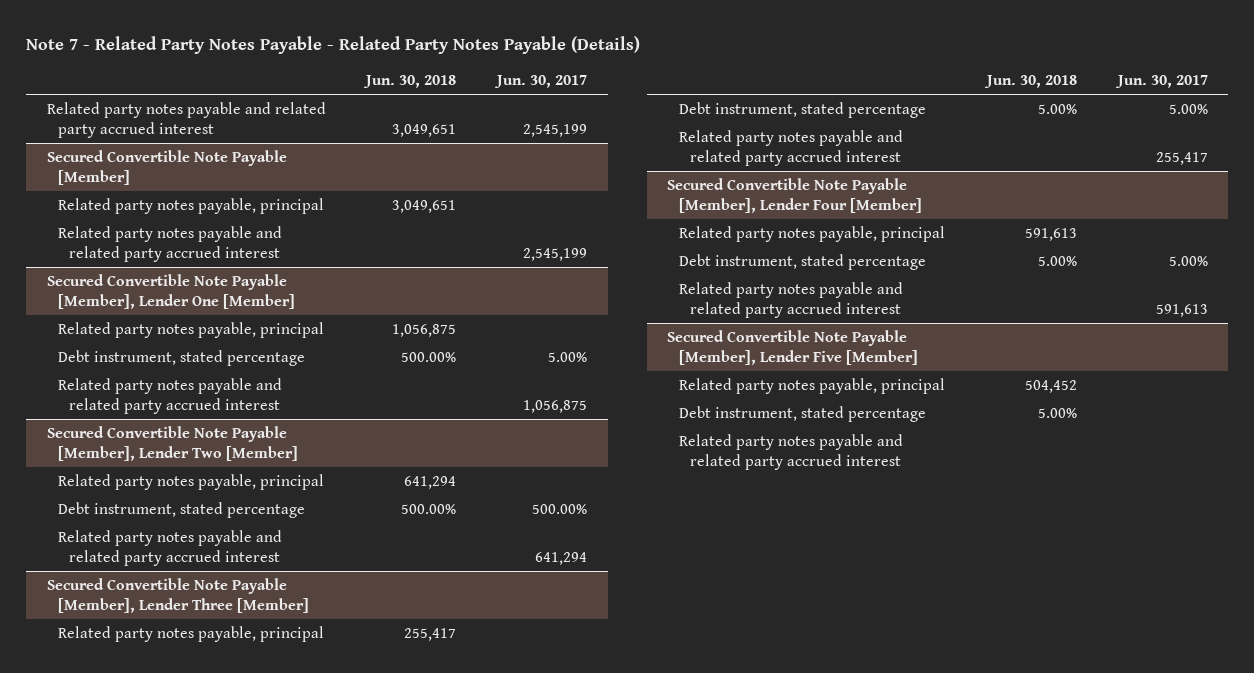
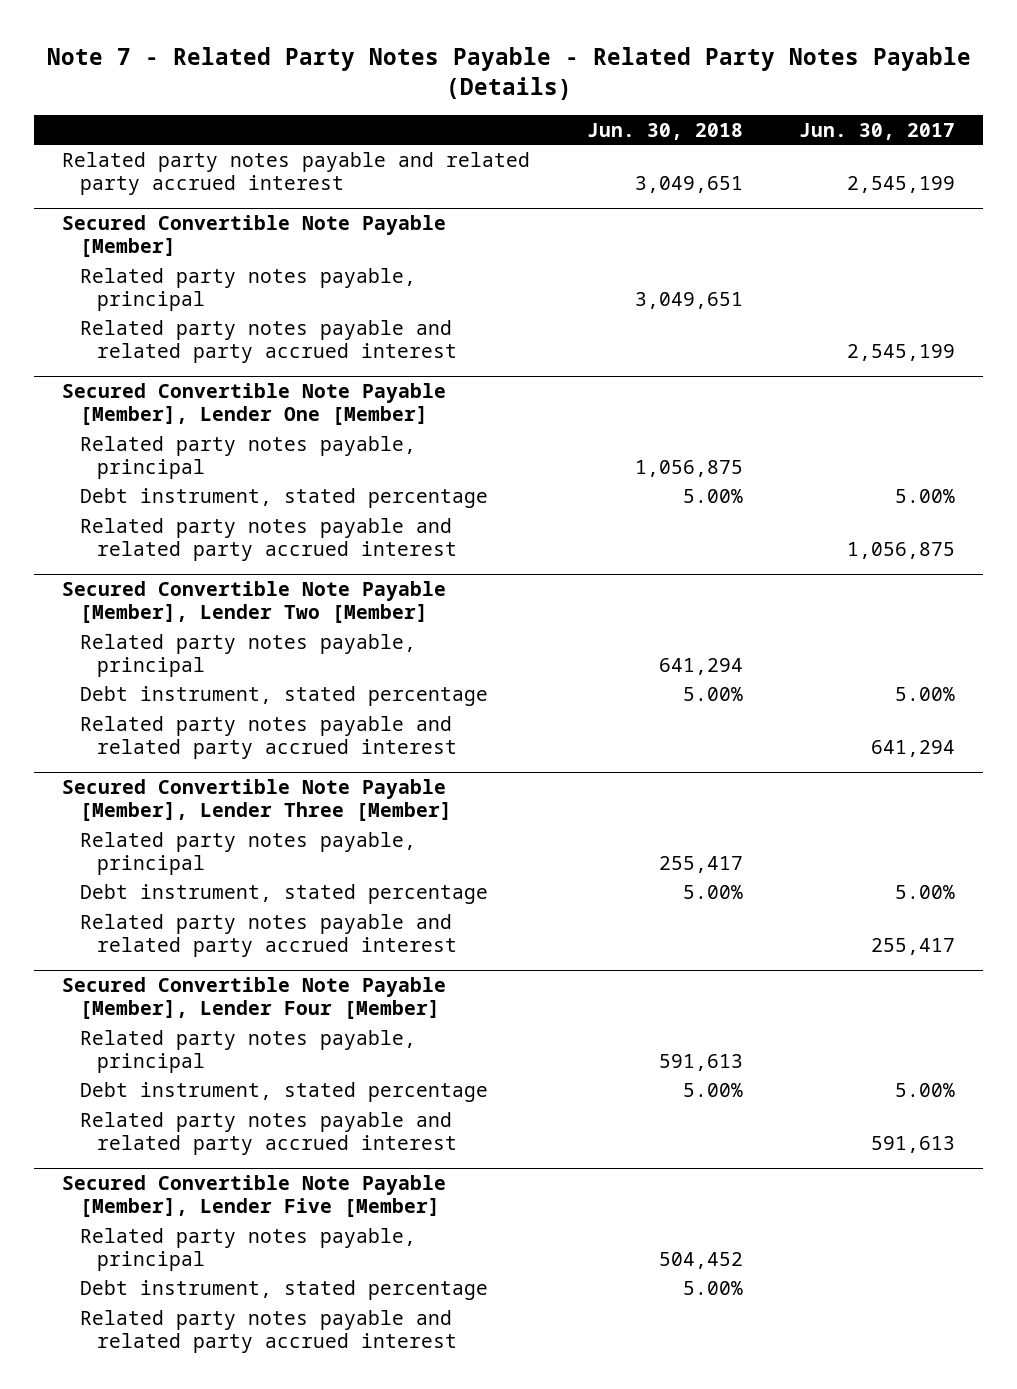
[401,351,457,362] 500.00% -> [682,488,743,503] 5.00%
[401,503,457,514] 500.00% -> [682,686,743,701] 5.00%
[532,503,588,514] 500.00% -> [894,686,955,701] 5.00%

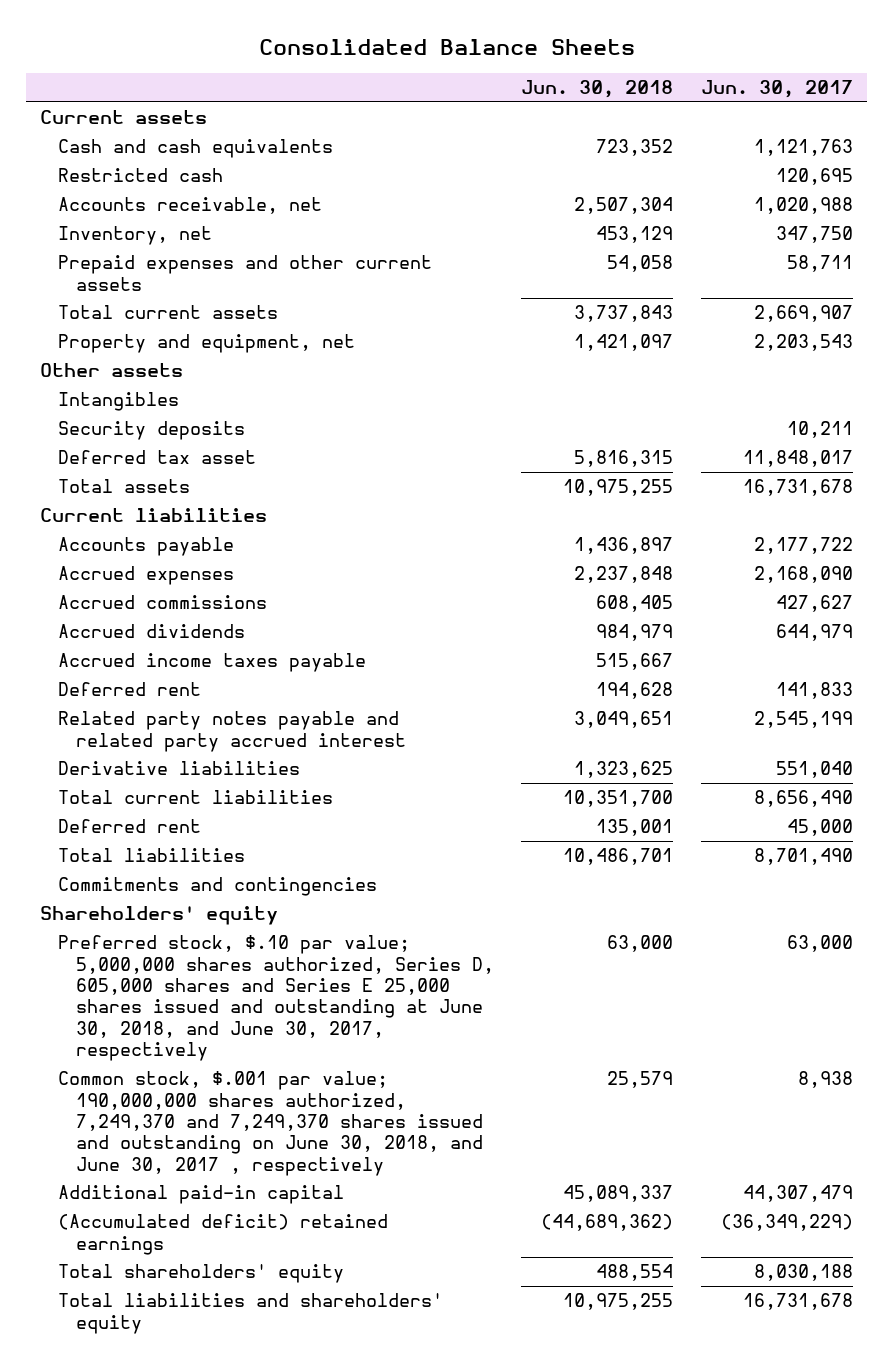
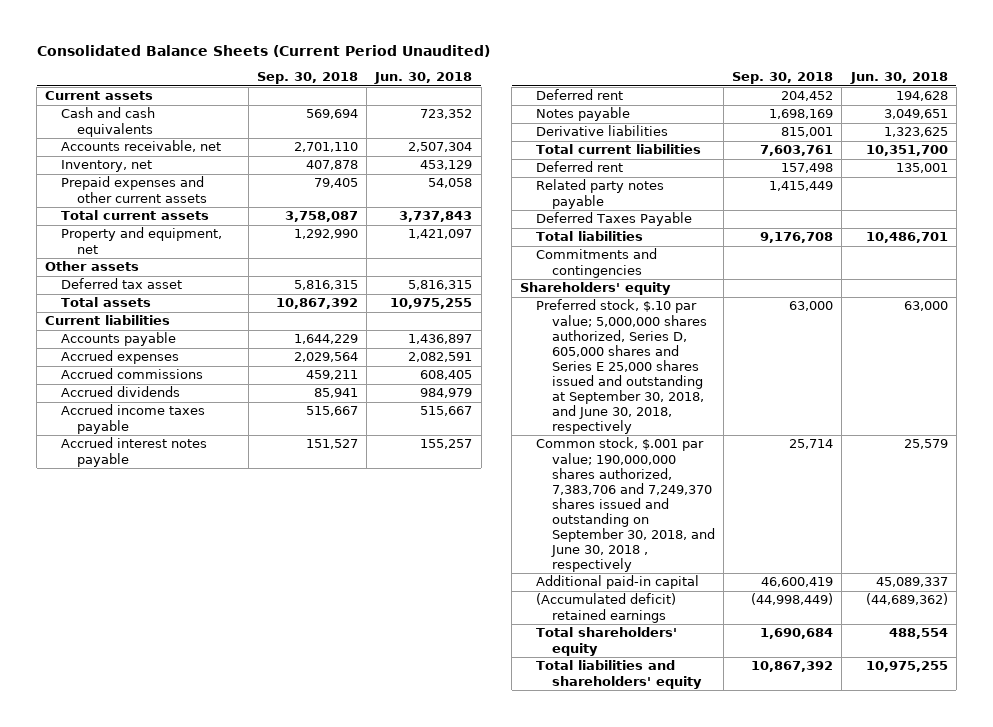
[258,38,635,55] Consolidated Balance Sheets -> [36,44,490,57] Consolidated Balance Sheets (Current Period Unaudited)
[701,80,854,99] Jun. 30, 2017 -> none
none -> [257,72,359,85] Sep. 30, 2018
[57,168,223,183] Restricted cash -> none
[57,392,179,412] Intangibles -> none
[57,421,245,441] Security deposits -> none
[574,566,674,584] 2,237,848 -> [408,352,473,363] 2,082,591
none -> [61,437,208,467] Accrued interest notes payable
[57,711,406,752] Related party notes payable and related party accrued interest -> [536,107,631,122] Notes payable
none -> [536,179,665,209] Related party notes payable
none -> [536,212,693,227] Deferred Taxes Payable
[57,935,494,1062] Preferred stock, $.10 par value; 5,000,000 shares authorized, Series D, 605,000 shares and Series E 25,000 shares issued and outstanding at June 30, 2018, and June 30, 2017, respectively -> [536,299,708,434] Preferred stock, $.10 par value; 5,000,000 shares authorized, Series D, 605,000 shares and Series E 25,000 shares issued and outstanding at September 30, 2018, and June 30, 2018, respectively
[57,1071,483,1176] Common stock, $.001 par value; 190,000,000 shares authorized, 7,249,370 and 7,249,370 shares issued and outstanding on June 30, 2018, and June 30, 2017 , respectively -> [536,437,716,572] Common stock, $.001 par value; 190,000,000 shares authorized, 7,383,706 and 7,249,370 shares issued and outstanding on September 30, 2018, and June 30, 2018 , respectively

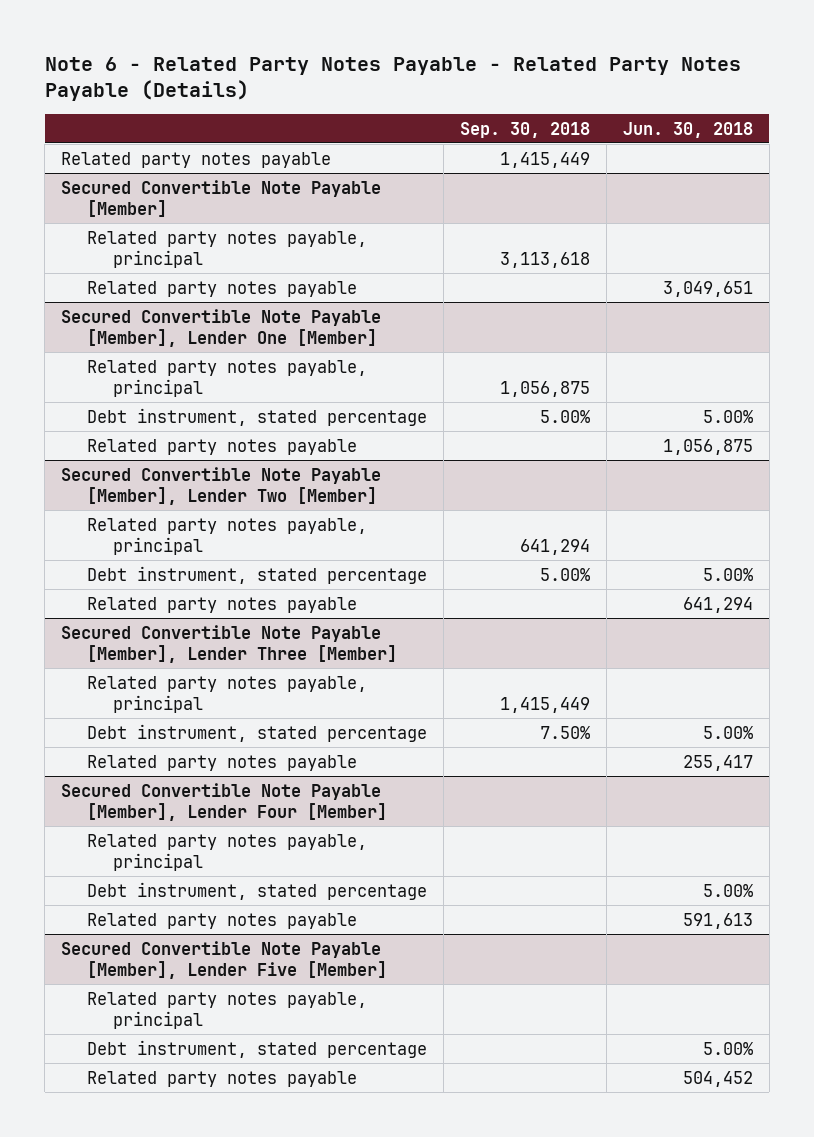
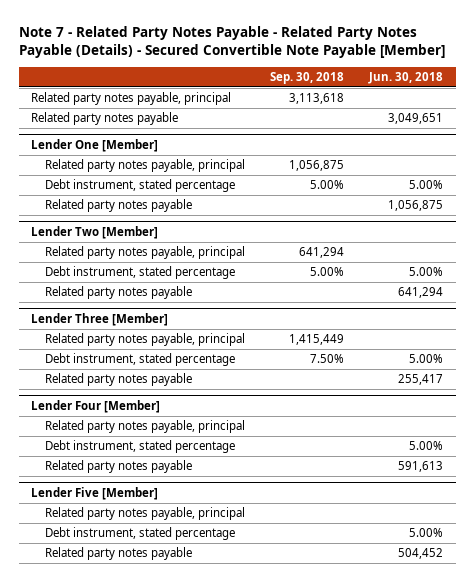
[44,56,741,102] Note 6 - Related Party Notes Payable - Related Party Notes Payable (Details) -> [18,25,445,58] Note 7 - Related Party Notes Payable - Related Party Notes Payable (Details) - Secured Convertible Note Payable [Member]
[61,151,332,168] Related party notes payable -> none
[61,179,382,218] Secured Convertible Note Payable [Member] -> none
[61,308,382,348] Secured Convertible Note Payable [Member], Lender One [Member] -> none
none -> [31,139,159,153] Lender One [Member]
[61,466,382,506] Secured Convertible Note Payable [Member], Lender Two [Member] -> none
none -> [31,226,159,240] Lender Two [Member]
[61,624,397,664] Secured Convertible Note Payable [Member], Lender Three [Member] -> none
none -> [31,313,169,327] Lender Three [Member]
[61,782,387,822] Secured Convertible Note Payable [Member], Lender Four [Member] -> none
none -> [31,400,161,414] Lender Four [Member]
[61,940,387,980] Secured Convertible Note Payable [Member], Lender Five [Member] -> none
none -> [31,487,159,501] Lender Five [Member]

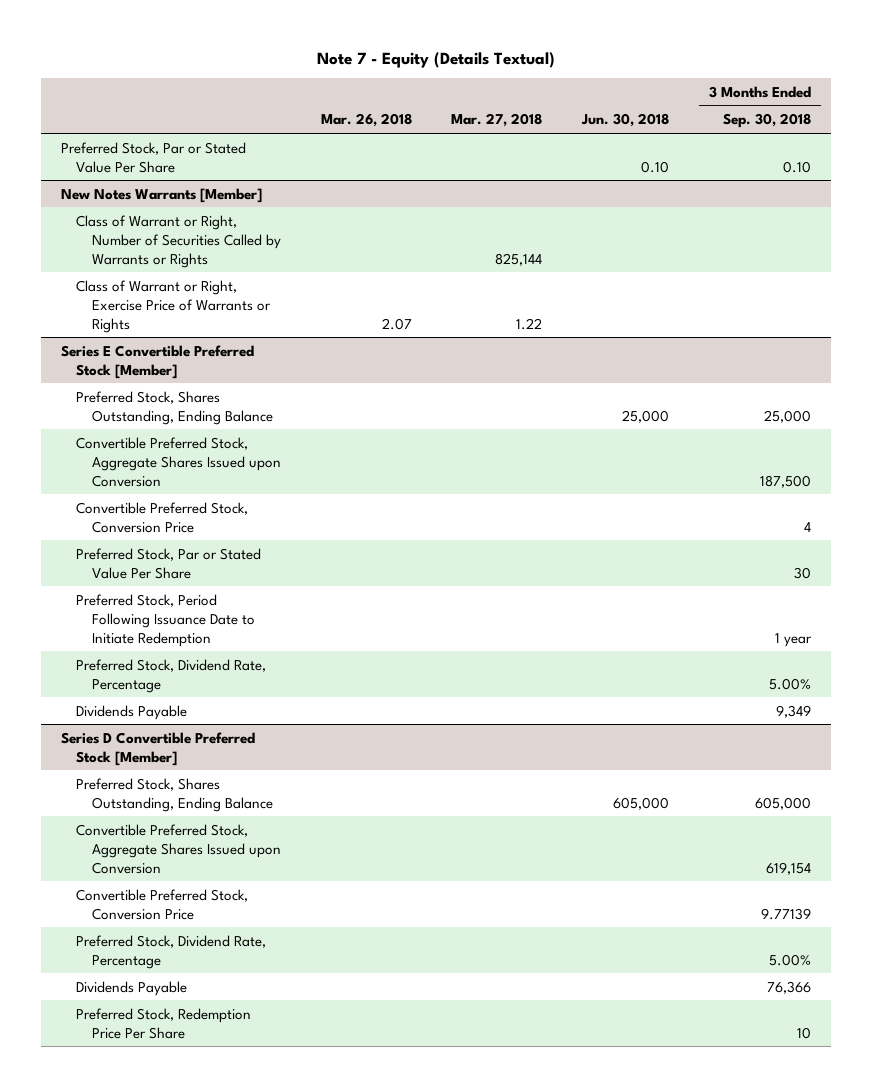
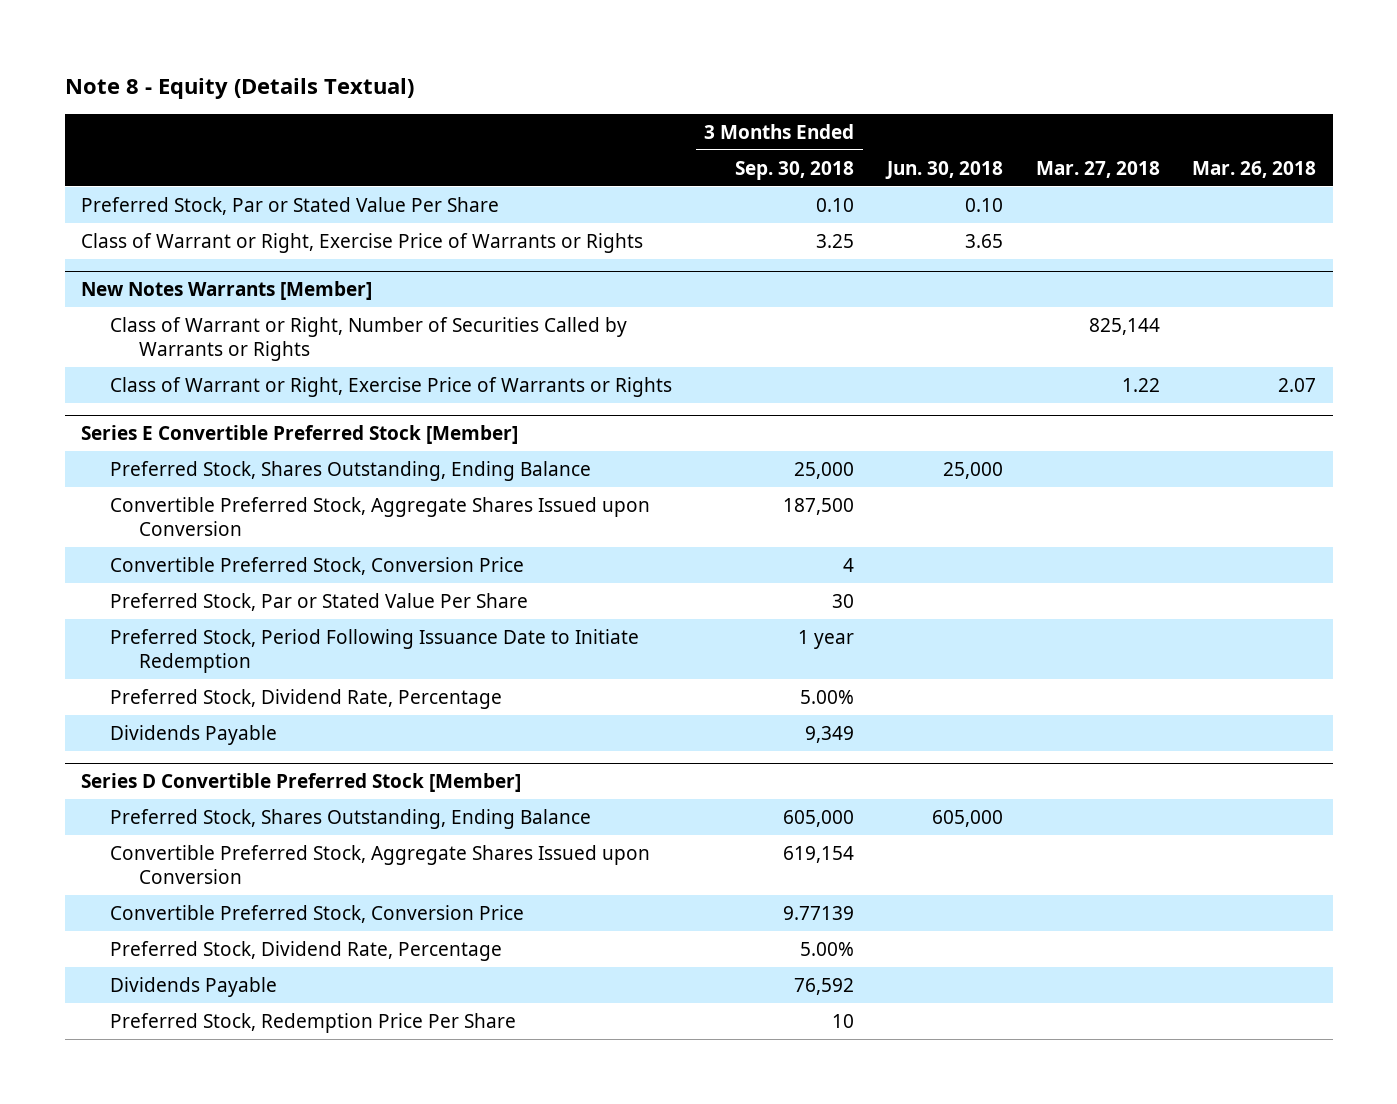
[316,51,555,68] Note 7 - Equity (Details Textual) -> [64,78,414,100] Note 8 - Equity (Details Textual)
none -> [80,232,643,253] Class of Warrant or Right, Exercise Price of Warrants or Rights
[766,980,811,994] 76,366 -> [794,977,855,995] 76,592

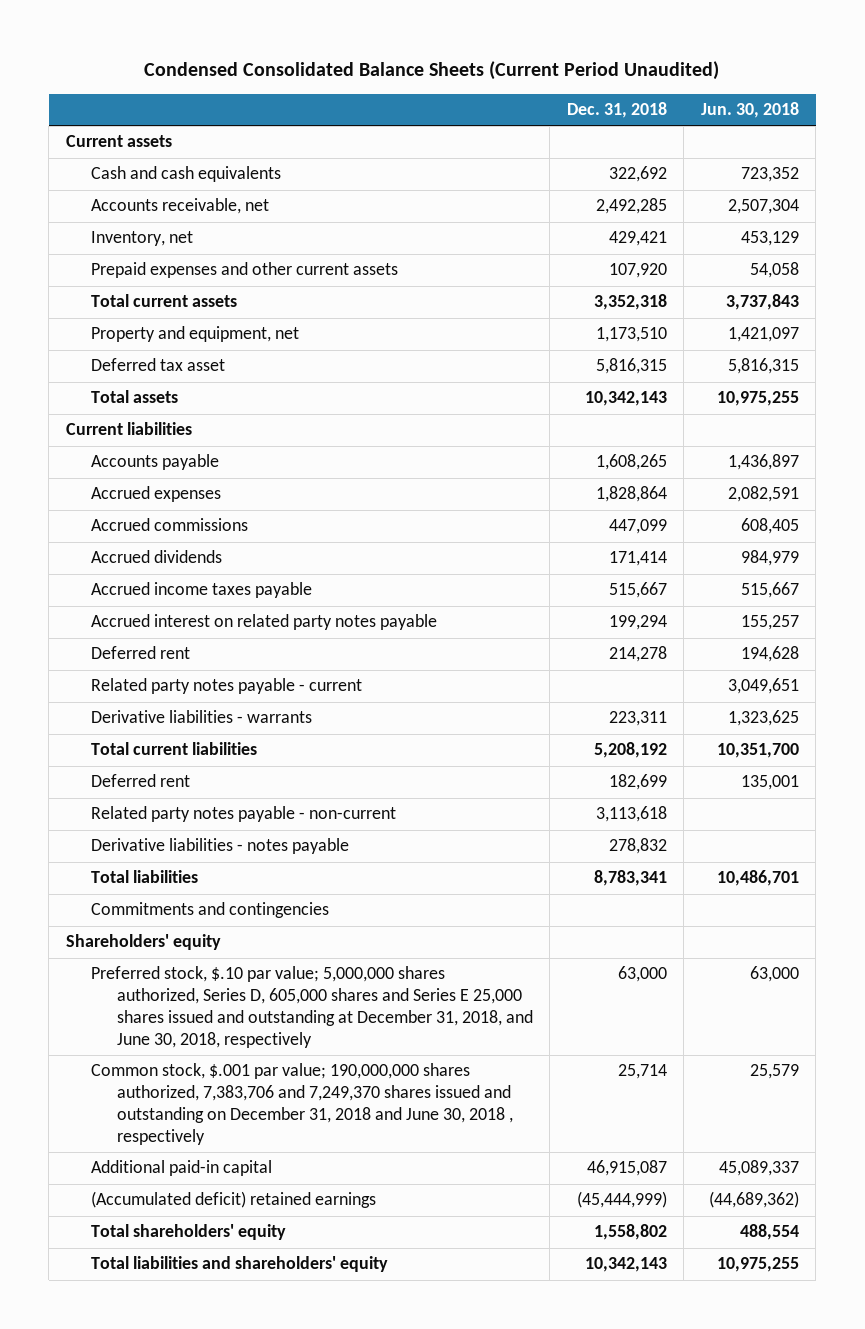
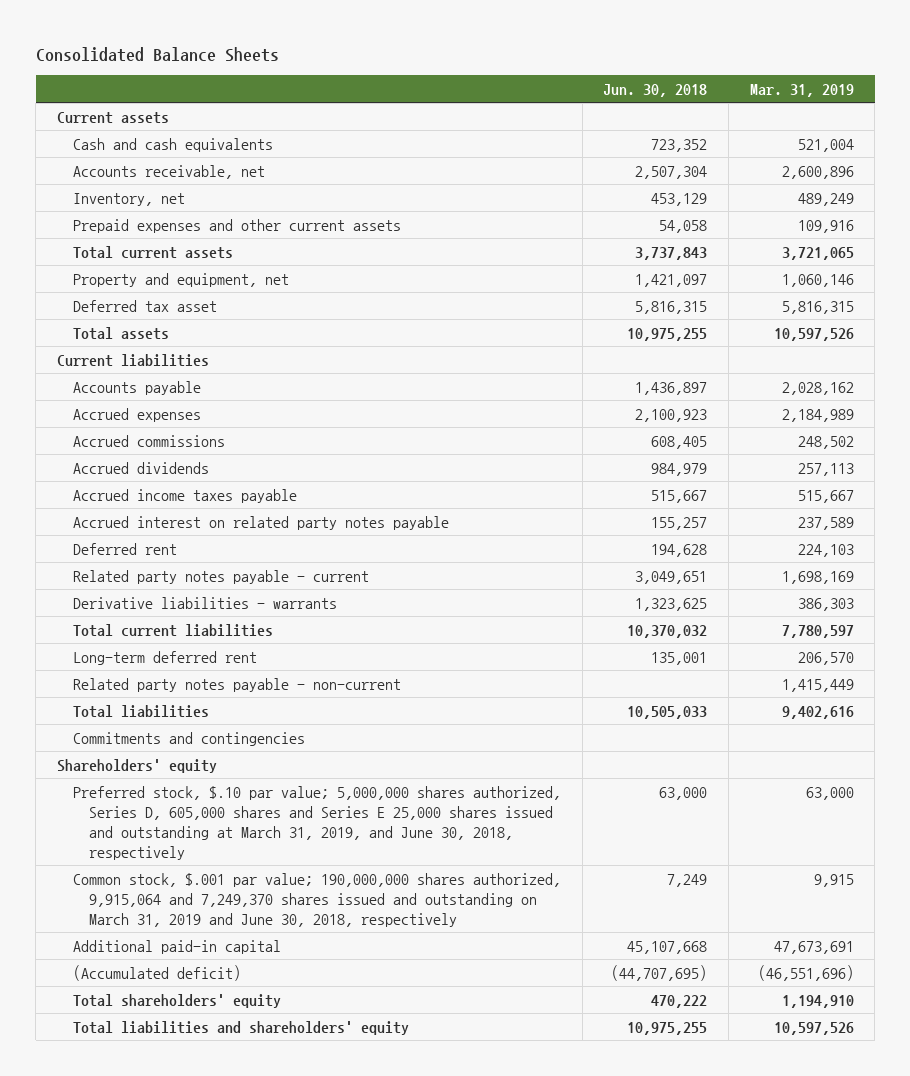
[144,61,720,81] Condensed Consolidated Balance Sheets (Current Period Unaudited) -> [35,46,279,62] Consolidated Balance Sheets
[566,102,667,119] Dec. 31, 2018 -> none
none -> [749,83,854,97] Mar. 31, 2019
[727,486,799,503] 2,082,591 -> [635,408,708,422] 2,100,923
[716,743,799,759] 10,351,700 -> [627,624,708,638] 10,370,032
[91,774,191,788] Deferred rent -> [73,650,258,665] Long-term deferred rent
[91,838,350,855] Derivative liabilities - notes payable -> none
[716,870,799,887] 10,486,701 -> [627,705,708,719] 10,505,033
[91,966,533,1049] Preferred stock, $.10 par value; 5,000,000 shares authorized, Series D, 605,000 shares and Series E 25,000 shares issued and outstanding at December 31, 2018, and June 30, 2018, respectively -> [73,785,562,860] Preferred stock, $.10 par value; 5,000,000 shares authorized, Series D, 605,000 shares and Series E 25,000 shares issued and outstanding at March 31, 2019, and June 30, 2018, respectively
[91,1063,513,1146] Common stock, $.001 par value; 190,000,000 shares authorized, 7,383,706 and 7,249,370 shares issued and outstanding on December 31, 2018 and June 30, 2018 , respectively -> [73,872,562,927] Common stock, $.001 par value; 190,000,000 shares authorized, 9,915,064 and 7,249,370 shares issued and outstanding on March 31, 2019 and June 30, 2018, respectively
[749,1064,799,1080] 25,579 -> [667,873,708,887] 7,249
[718,1160,799,1177] 45,089,337 -> [627,940,708,954] 45,107,668
[91,1191,377,1209] (Accumulated deficit) retained earnings -> [73,964,242,981] (Accumulated deficit)
[708,1191,799,1209] (44,689,362) -> [611,964,708,981] (44,707,695)
[739,1224,799,1241] 488,554 -> [651,994,708,1008] 470,222

